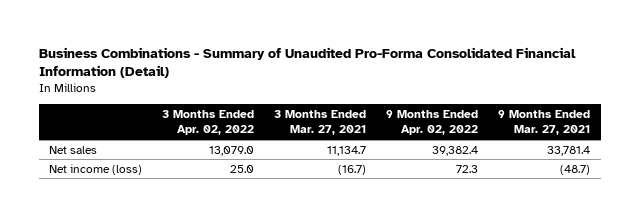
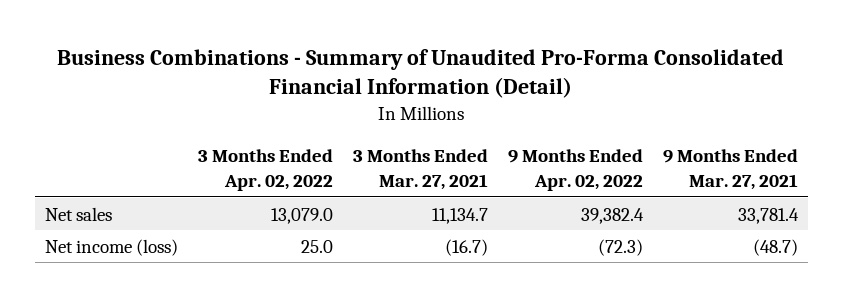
[456,164,479,173] 72.3 -> [597,238,643,256] (72.3)

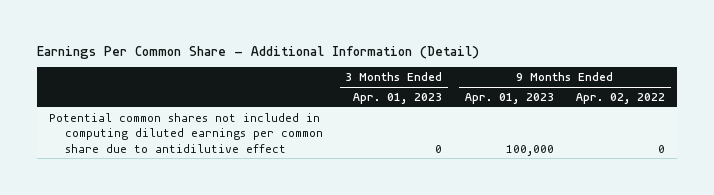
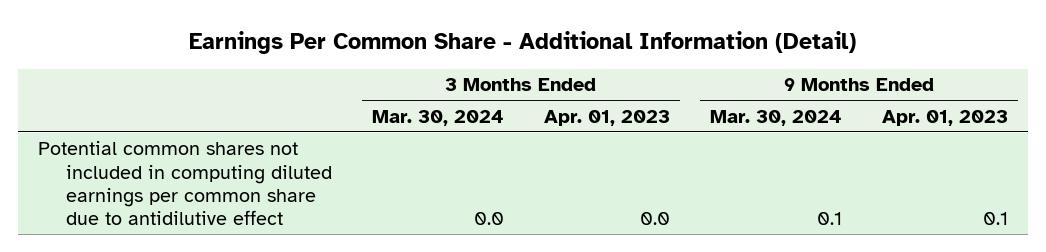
[576,92,666,104] Apr. 02, 2022 -> none
none -> [371,109,504,126] Mar. 30, 2024
none -> [709,109,842,126] Mar. 30, 2024
[435,144,443,153] 0 -> [639,212,670,226] 0.0
[505,144,554,156] 100,000 -> [982,212,1008,226] 0.1

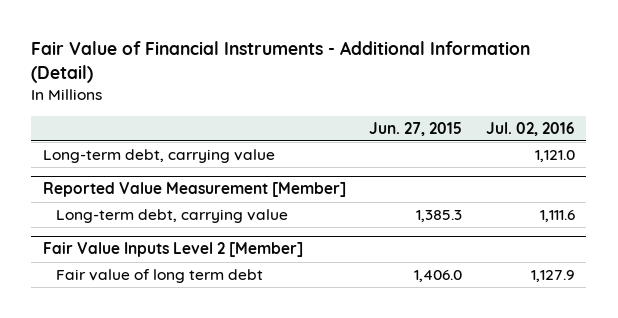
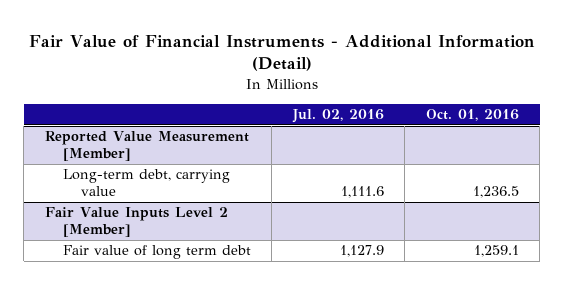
[369,121,463,136] Jun. 27, 2015 -> none
none -> [425,109,519,122] Oct. 01, 2016
[43,149,276,164] Long-term debt, carrying value -> none

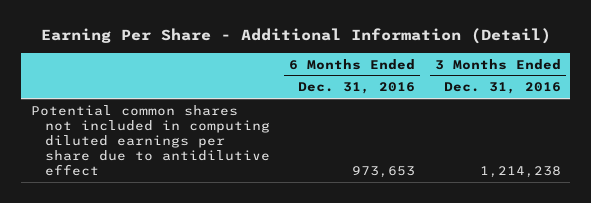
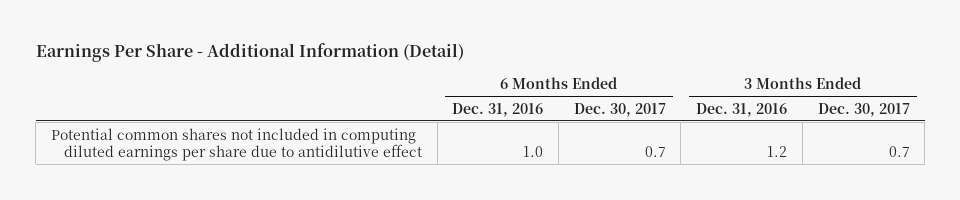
[40,28,551,45] Earning Per Share - Additional Information (Detail) -> [35,43,464,63] Earnings Per Share - Additional Information (Detail)
none -> [573,102,666,117] Dec. 30, 2017
none -> [817,102,910,117] Dec. 30, 2017
[352,166,416,179] 973,653 -> [523,146,544,158] 1.0
[479,166,561,179] 1,214,238 -> [767,146,788,158] 1.2

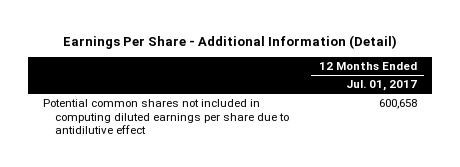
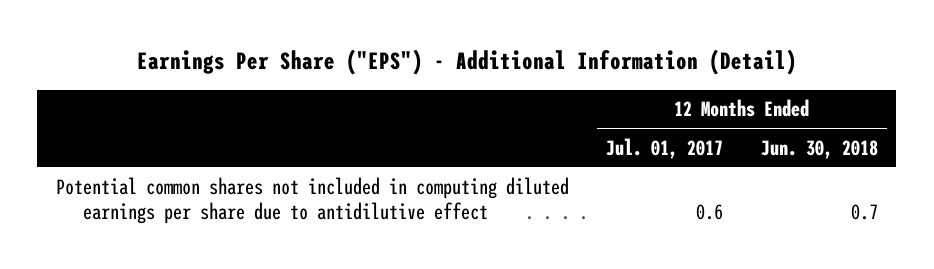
[62,34,397,49] Earnings Per Share - Additional Information (Detail) -> [136,49,797,76] Earnings Per Share ("EPS") - Additional Information (Detail)
none -> [760,139,878,159] Jun. 30, 2018
[378,99,417,110] 600,658 -> [696,204,724,221] 0.6

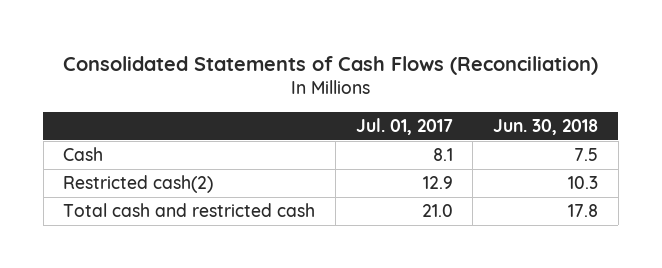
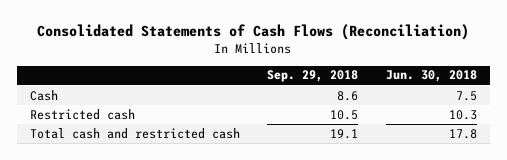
[355,118,453,136] Jul. 01, 2017 -> none
none -> [267,70,359,83] Sep. 29, 2018
[63,175,214,194] Restricted cash(2) -> [30,108,136,120] Restricted cash

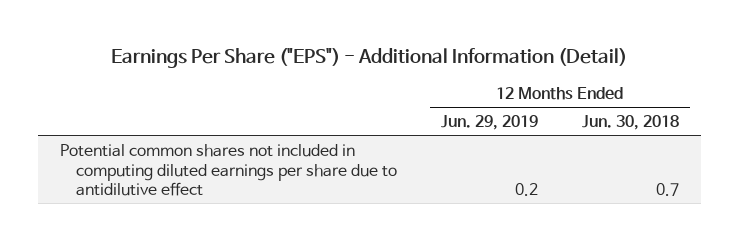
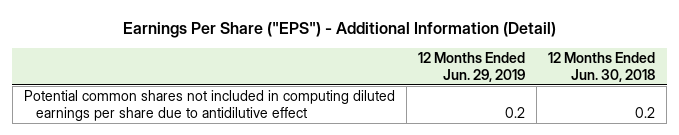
[655,183,679,197] 0.7 -> [635,106,656,118] 0.2

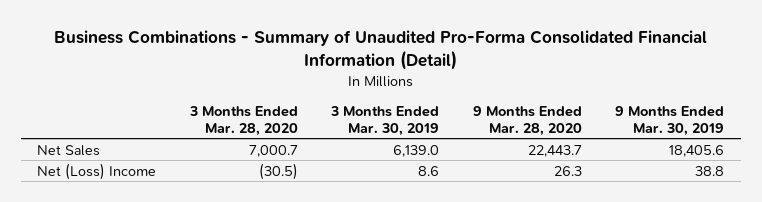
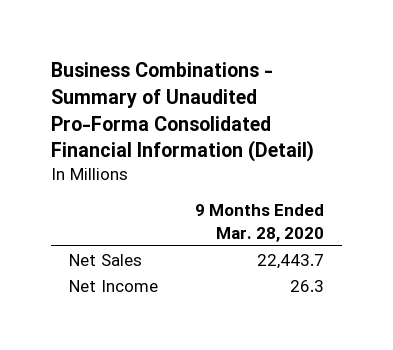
[188,105,298,136] 3 Months Ended Mar. 28, 2020 -> none
[330,105,440,136] 3 Months Ended Mar. 30, 2019 -> none
[615,105,725,136] 9 Months Ended Mar. 30, 2019 -> none
[37,162,157,180] Net (Loss) Income -> [69,280,159,293] Net Income

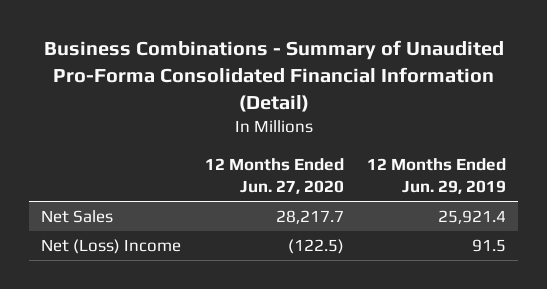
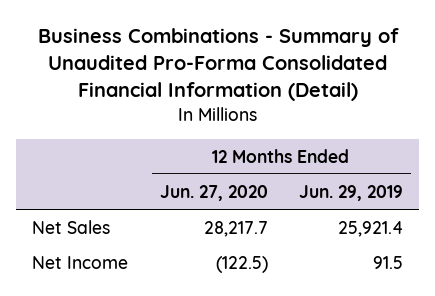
[40,239,181,255] Net (Loss) Income -> [31,255,128,269] Net Income

